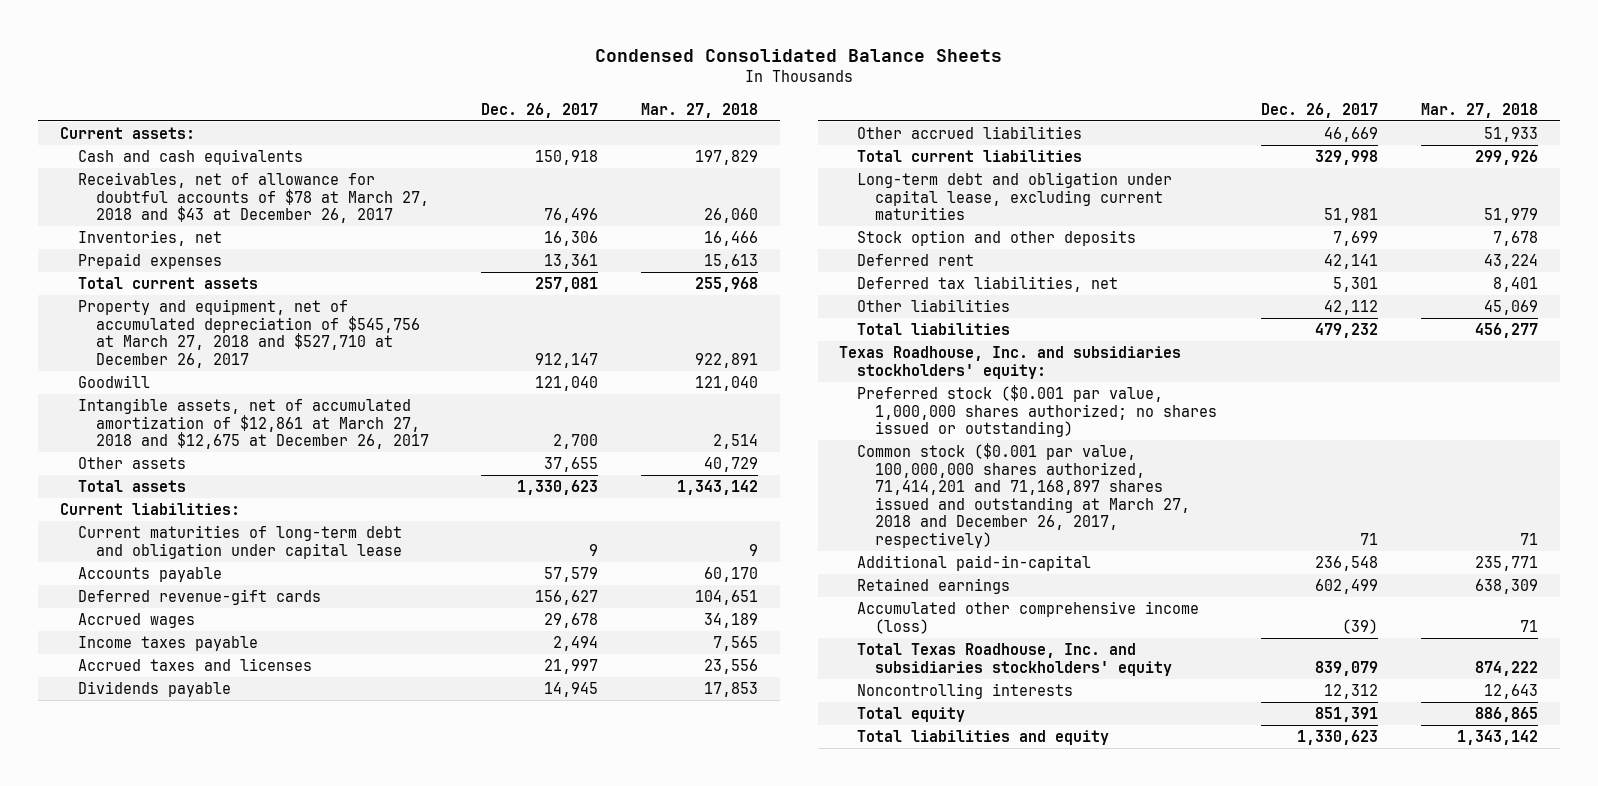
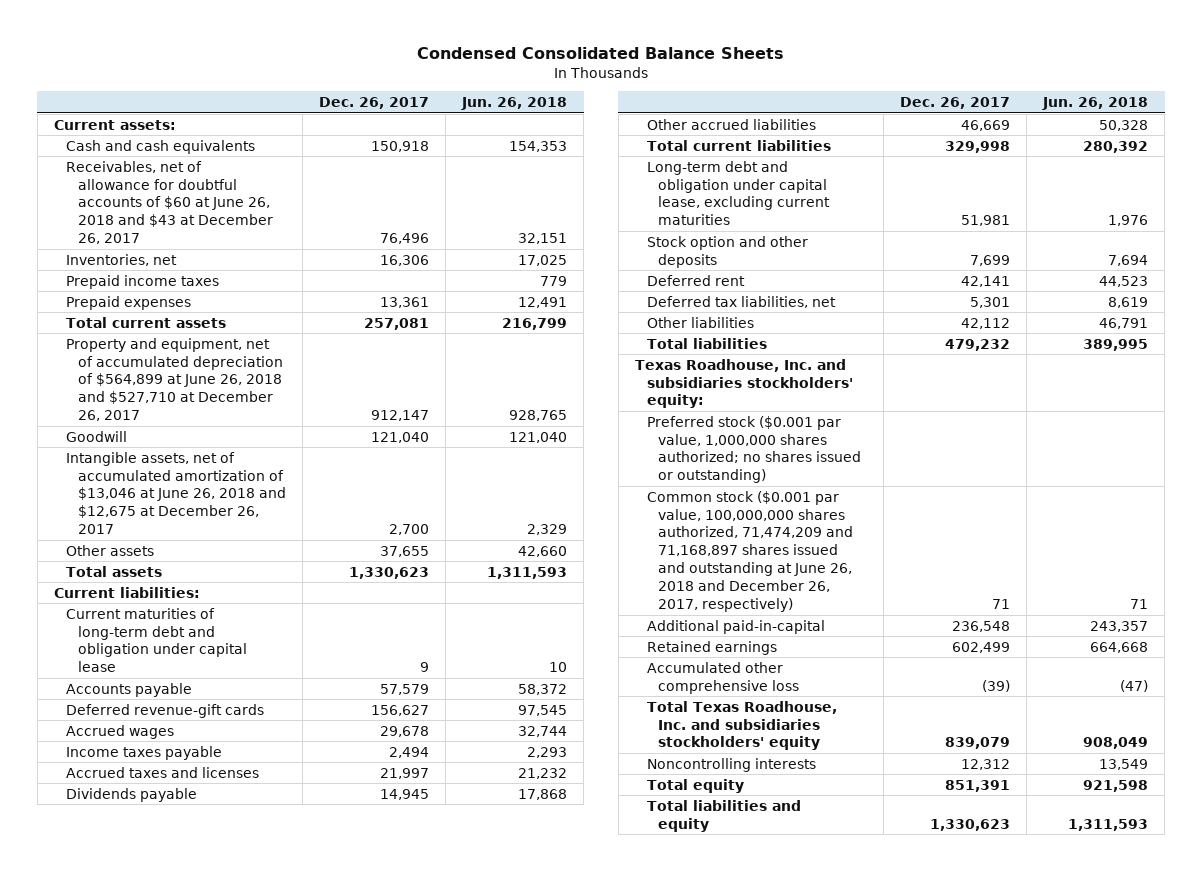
[641,102,759,118] Mar. 27, 2018 -> none
none -> [461,97,568,111] Jun. 26, 2018
[77,172,429,224] Receivables, net of allowance for doubtful accounts of $78 at March 27, 2018 and $43 at December 26, 2017 -> [65,160,273,245] Receivables, net of allowance for doubtful accounts of $60 at June 26, 2018 and $43 at December 26, 2017
none -> [65,274,219,289] Prepaid income taxes
[77,299,420,368] Property and equipment, net of accumulated depreciation of $545,756 at March 27, 2018 and $527,710 at December 26, 2017 -> [65,337,283,422] Property and equipment, net of accumulated depreciation of $564,899 at June 26, 2018 and $527,710 at December 26, 2017
[77,398,429,450] Intangible assets, net of accumulated amortization of $12,861 at March 27, 2018 and $12,675 at December 26, 2017 -> [65,451,286,535] Intangible assets, net of accumulated amortization of $13,046 at June 26, 2018 and $12,675 at December 26, 2017
[857,443,1191,548] Common stock ($0.001 par value, 100,000,000 shares authorized, 71,414,201 and 71,168,897 shares issued and outstanding at March 27, 2018 and December 26, 2017, respectively) -> [646,490,854,613] Common stock ($0.001 par value, 100,000,000 shares authorized, 71,474,209 and 71,168,897 shares issued and outstanding at June 26, 2018 and December 26, 2017, respectively)
[857,601,1200,634] Accumulated other comprehensive income (loss) -> [646,661,800,694] Accumulated other comprehensive loss

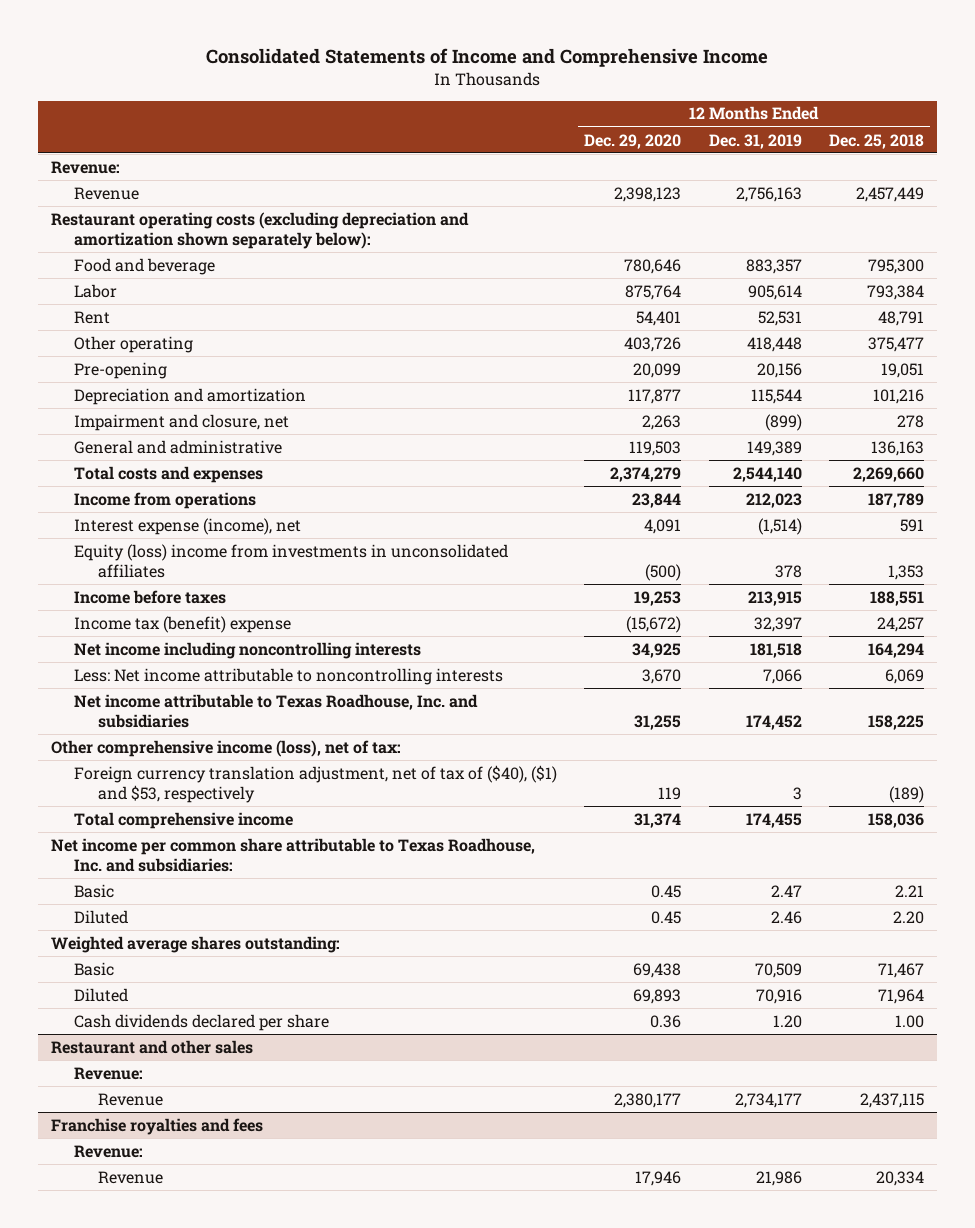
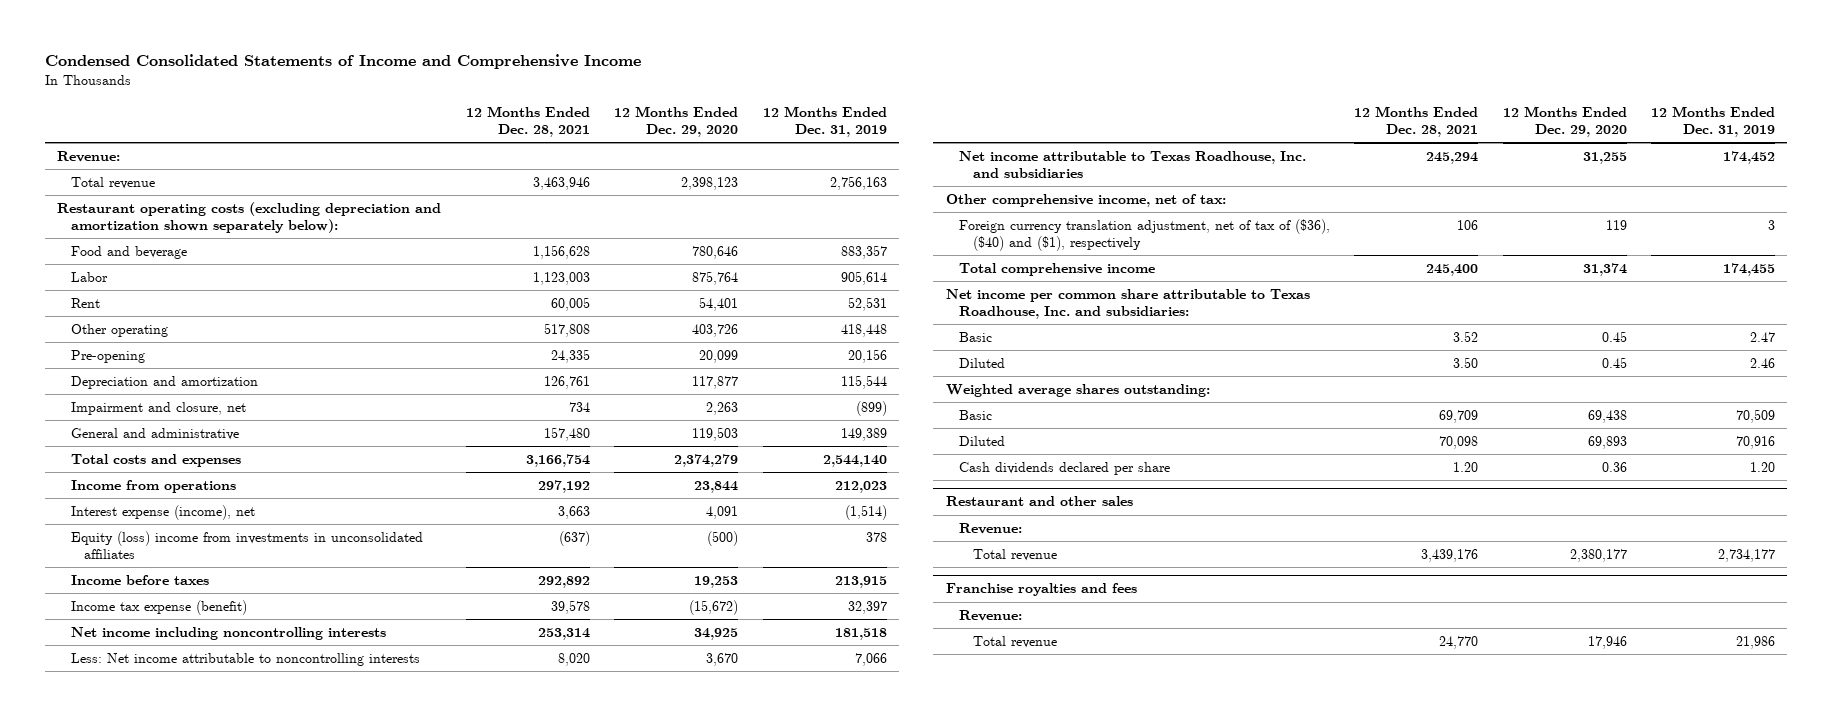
[206,47,769,67] Consolidated Statements of Income and Comprehensive Income -> [44,54,641,70] Condensed Consolidated Statements of Income and Comprehensive Income
[828,133,924,149] Dec. 25, 2018 -> none
none -> [465,105,590,138] 12 Months Ended Dec. 28, 2021
[74,186,140,200] Revenue -> [70,176,155,189] Total revenue
[74,615,292,633] Income tax (benefit) expense -> [70,599,247,615] Income tax expense (benefit)
[51,739,402,757] Other comprehensive income (loss), net of tax: -> [945,193,1226,207] Other comprehensive income, net of tax:
[74,764,558,803] Foreign currency translation adjustment, net of tax of ($40), ($1) and $53, respectively -> [959,218,1331,252] Foreign currency translation adjustment, net of tax of ($36), ($40) and ($1), respectively
[97,1092,163,1106] Revenue -> [972,548,1057,561] Total revenue
[97,1170,163,1184] Revenue -> [972,635,1057,648] Total revenue

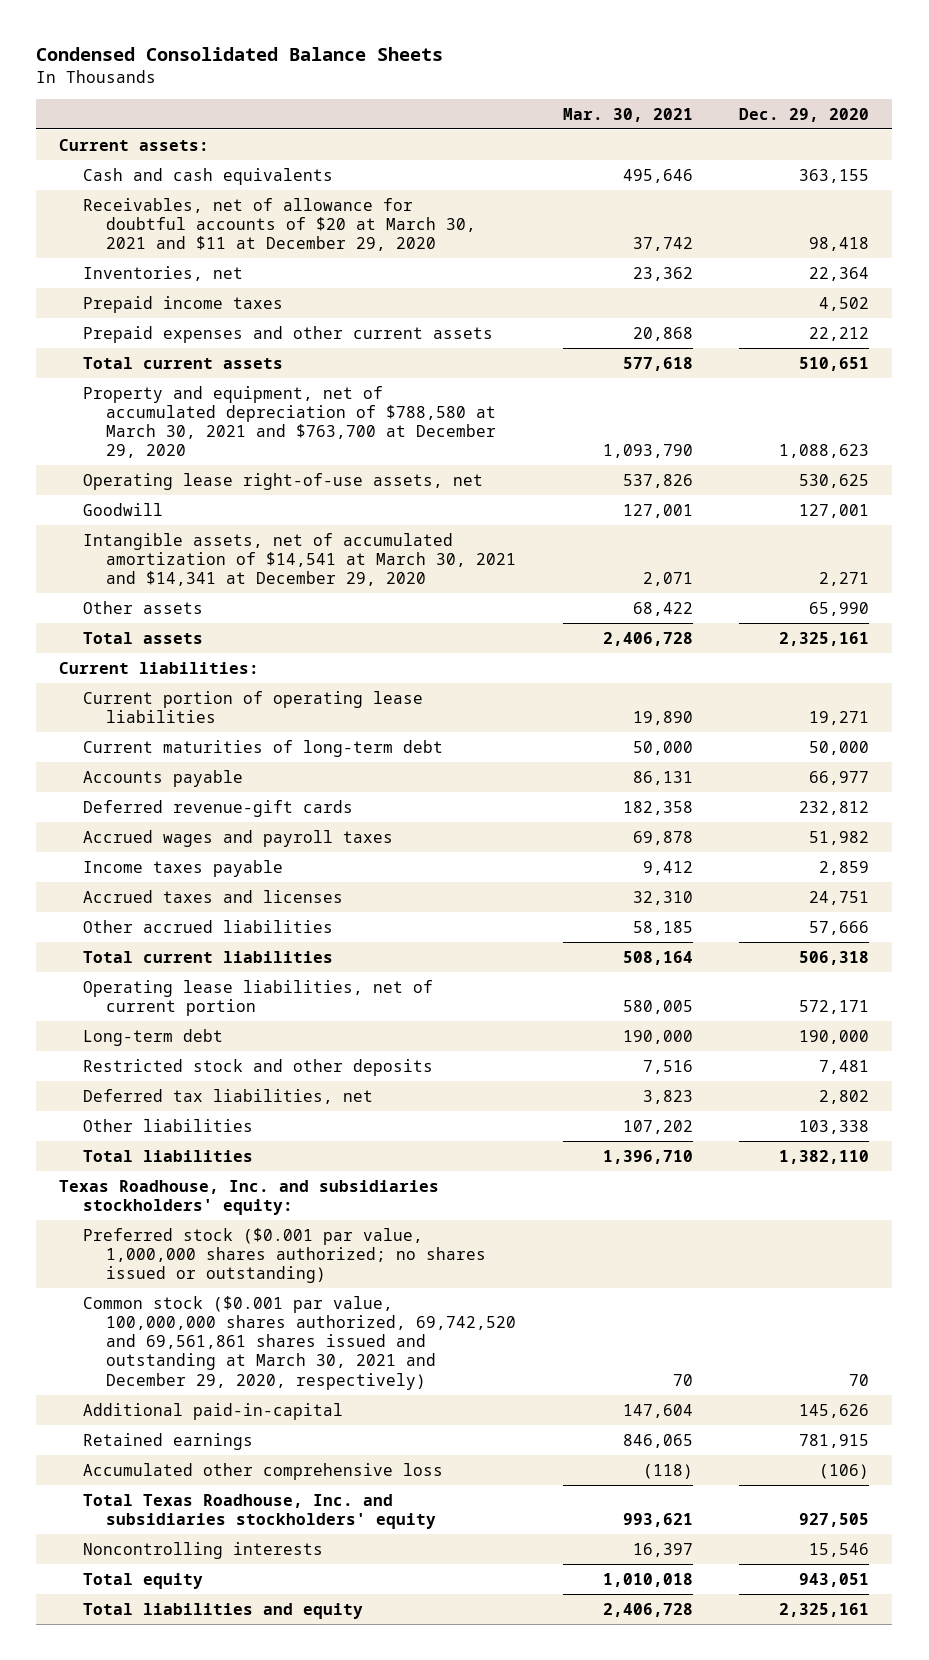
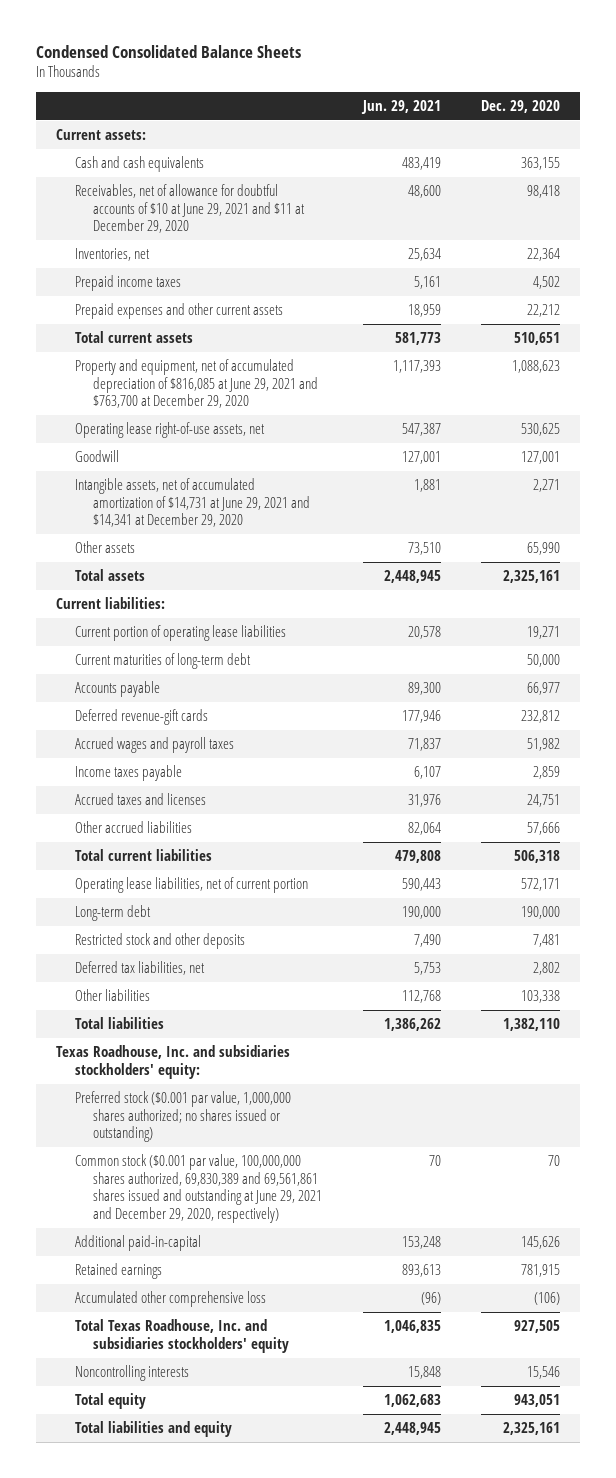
[562,107,693,122] Mar. 30, 2021 -> none
none -> [360,99,441,114] Jun. 29, 2021
[82,197,477,252] Receivables, net of allowance for doubtful accounts of $20 at March 30, 2021 and $11 at December 29, 2020 -> [74,184,305,234] Receivables, net of allowance for doubtful accounts of $10 at June 29, 2021 and $11 at December 29, 2020
[82,385,497,459] Property and equipment, net of accumulated depreciation of $788,580 at March 30, 2021 and $763,700 at December 29, 2020 -> [74,359,318,409] Property and equipment, net of accumulated depreciation of $816,085 at June 29, 2021 and $763,700 at December 29, 2020
[82,532,517,587] Intangible assets, net of accumulated amortization of $14,541 at March 30, 2021 and $14,341 at December 29, 2020 -> [74,478,310,528] Intangible assets, net of accumulated amortization of $14,731 at June 29, 2021 and $14,341 at December 29, 2020
[82,1295,517,1390] Common stock ($0.001 par value, 100,000,000 shares authorized, 69,742,520 and 69,561,861 shares issued and outstanding at March 30, 2021 and December 29, 2020, respectively) -> [74,1154,322,1223] Common stock ($0.001 par value, 100,000,000 shares authorized, 69,830,389 and 69,561,861 shares issued and outstanding at June 29, 2021 and December 29, 2020, respectively)

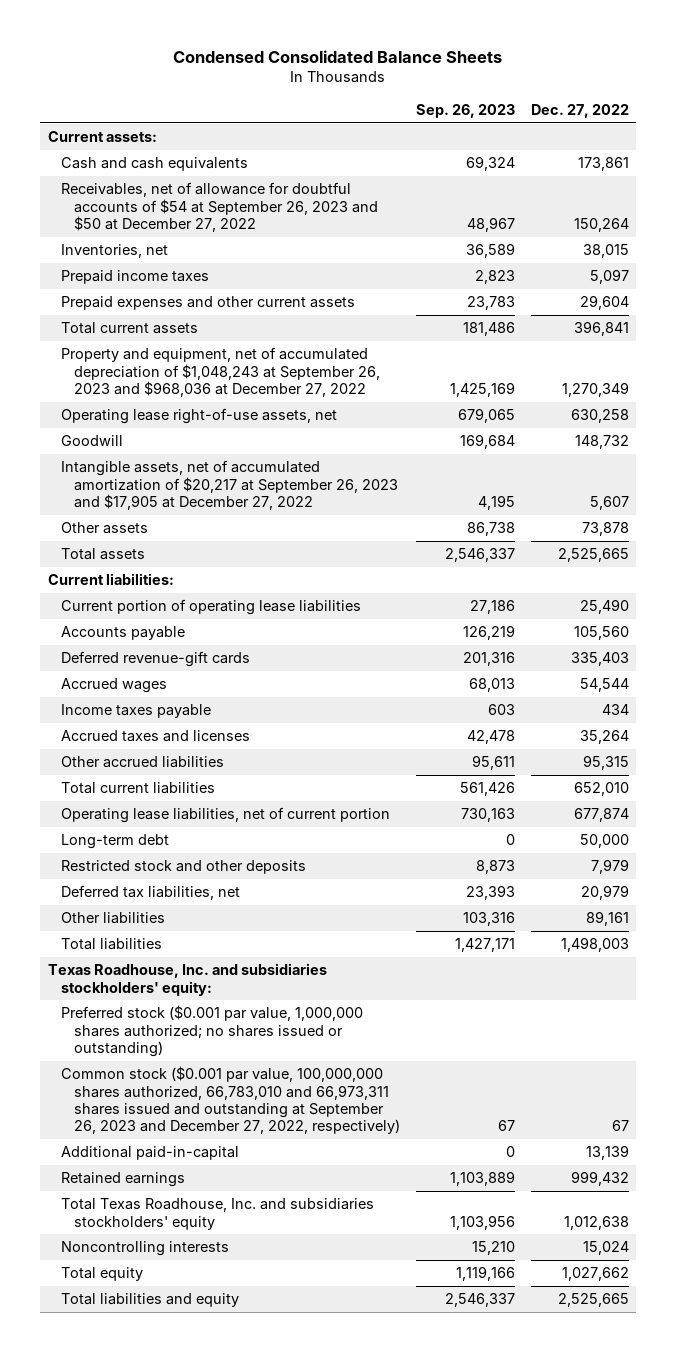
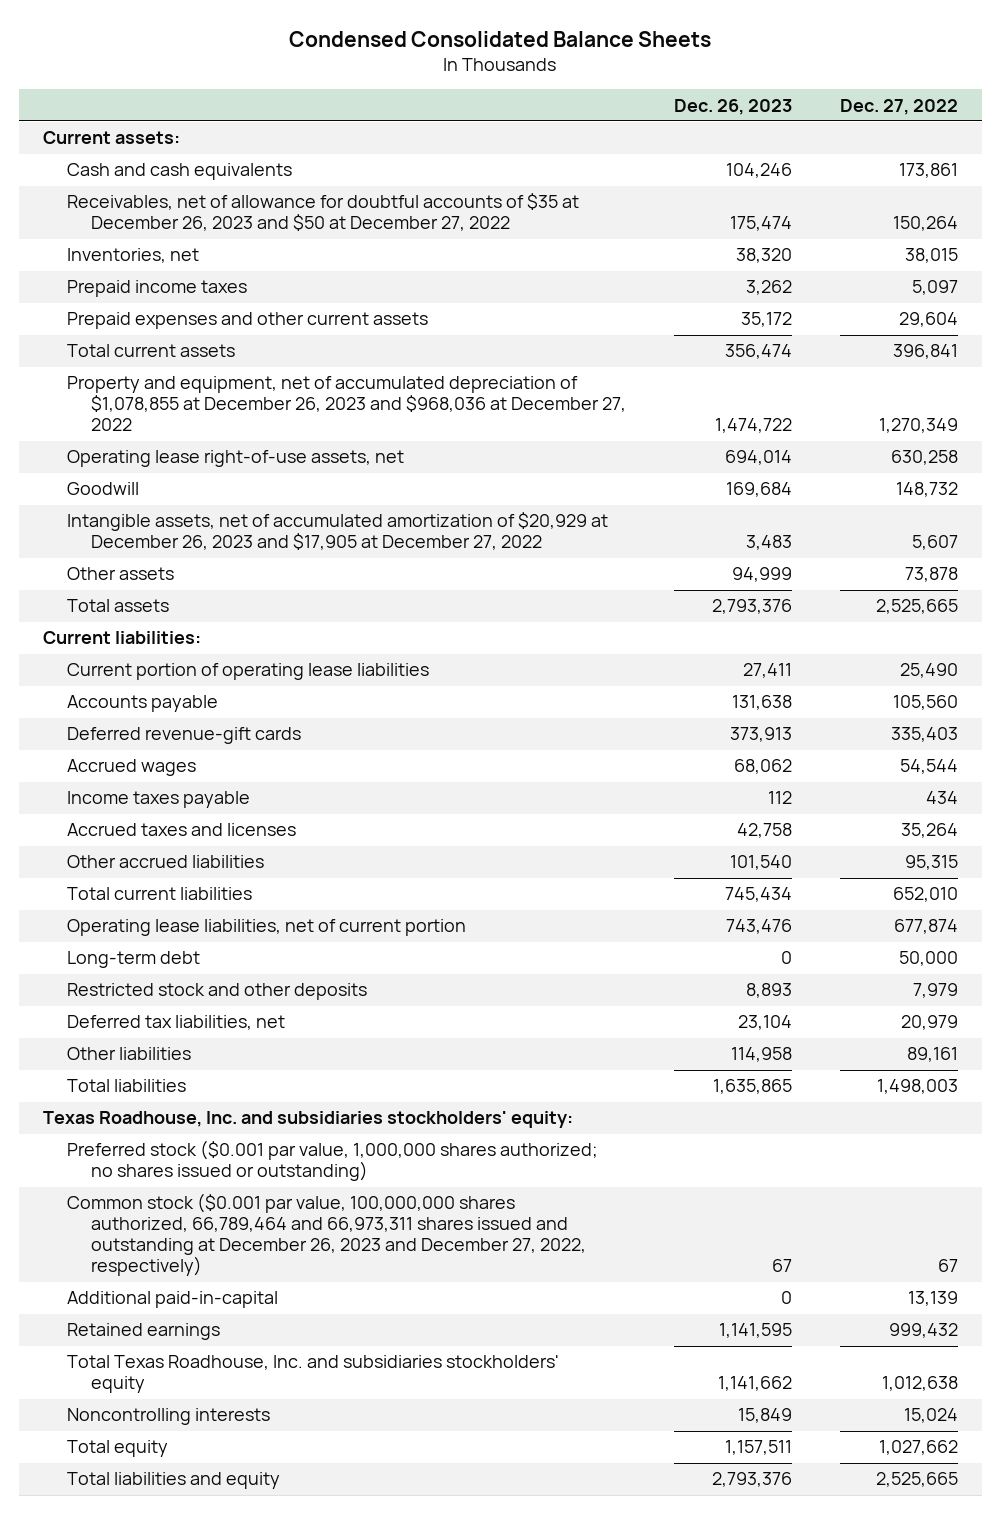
[415,104,515,119] Sep. 26, 2023 -> none
none -> [673,98,792,115] Dec. 26, 2023
[61,182,379,233] Receivables, net of allowance for doubtful accounts of $54 at September 26, 2023 and $50 at December 27, 2022 -> [66,193,579,232] Receivables, net of allowance for doubtful accounts of $35 at December 26, 2023 and $50 at December 27, 2022
[61,347,381,398] Property and equipment, net of accumulated depreciation of $1,048,243 at September 26, 2023 and $968,036 at December 27, 2022 -> [66,376,627,432] Property and equipment, net of accumulated depreciation of $1,078,855 at December 26, 2023 and $968,036 at December 27, 2022
[61,460,399,511] Intangible assets, net of accumulated amortization of $20,217 at September 26, 2023 and $17,905 at December 27, 2022 -> [66,512,608,551] Intangible assets, net of accumulated amortization of $20,929 at December 26, 2023 and $17,905 at December 27, 2022
[61,1066,401,1135] Common stock ($0.001 par value, 100,000,000 shares authorized, 66,783,010 and 66,973,311 shares issued and outstanding at September 26, 2023 and December 27, 2022, respectively) -> [66,1193,587,1277] Common stock ($0.001 par value, 100,000,000 shares authorized, 66,789,464 and 66,973,311 shares issued and outstanding at December 26, 2023 and December 27, 2022, respectively)

